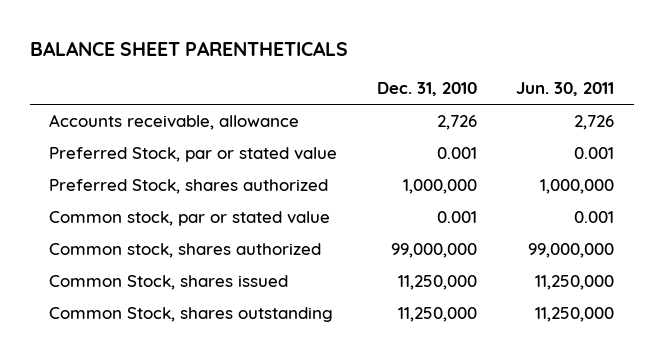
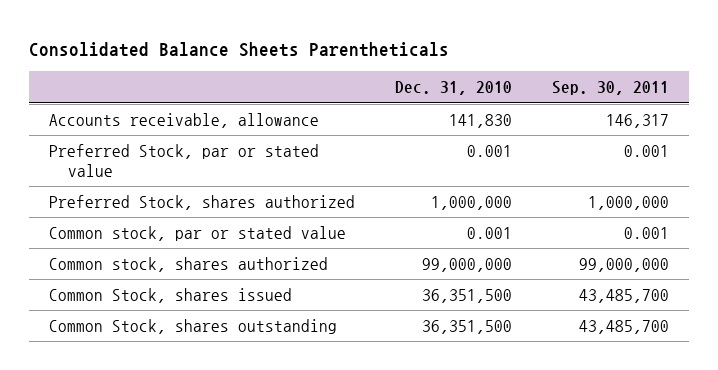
[29,40,348,56] BALANCE SHEET PARENTHETICALS -> [29,41,450,57] Consolidated Balance Sheets Parentheticals
[516,82,615,97] Jun. 30, 2011 -> none
none -> [552,81,670,96] Sep. 30, 2011
[436,114,477,130] 2,726 -> [449,113,513,128] 141,830
[397,274,477,290] 11,250,000 -> [422,288,513,303] 36,351,500
[397,306,477,322] 11,250,000 -> [422,319,513,334] 36,351,500

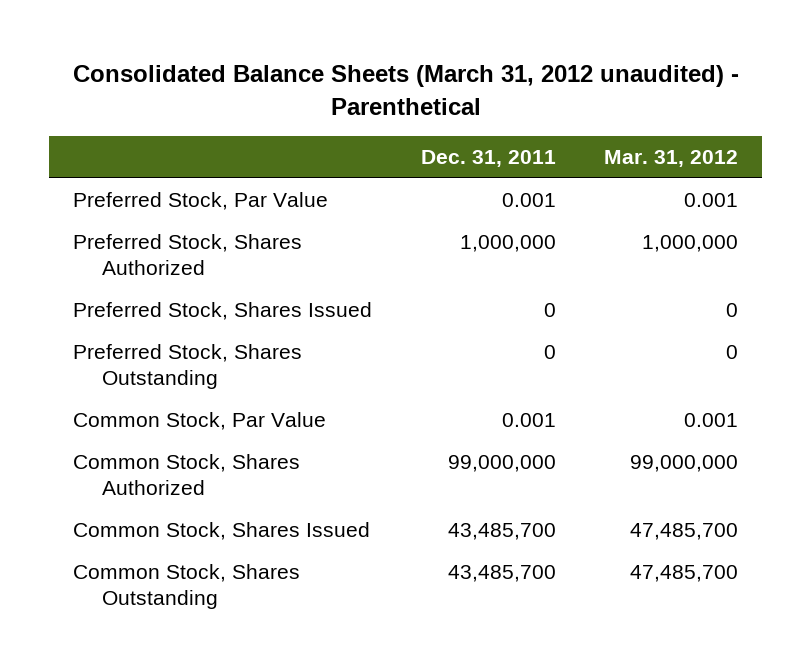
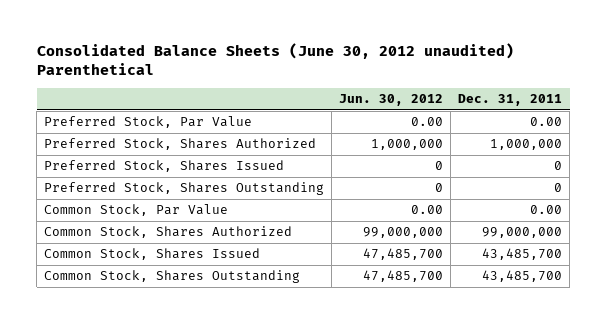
[72,64,739,115] Consolidated Balance Sheets (March 31, 2012 unaudited) - Parenthetical -> [36,42,514,76] Consolidated Balance Sheets (June 30, 2012 unaudited) Parenthetical
[603,150,738,168] Mar. 31, 2012 -> none
none -> [339,94,444,107] Jun. 30, 2012
[501,193,556,208] 0.001 -> [530,117,563,127] 0.00
[501,413,556,428] 0.001 -> [530,205,563,215] 0.00

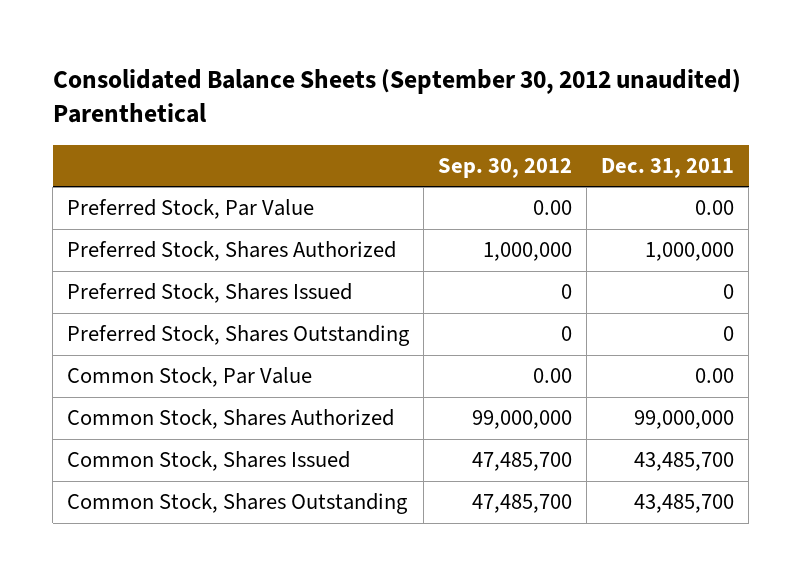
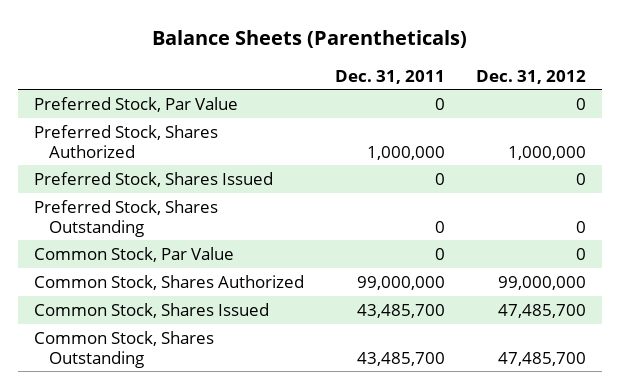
[52,68,741,124] Consolidated Balance Sheets (September 30, 2012 unaudited) Parenthetical -> [152,29,468,48] Balance Sheets (Parentheticals)
[438,157,573,178] Sep. 30, 2012 -> none
none -> [476,69,587,84] Dec. 31, 2012
[695,200,735,216] 0.00 -> [435,97,446,110] 0
[695,368,735,384] 0.00 -> [435,247,446,260] 0

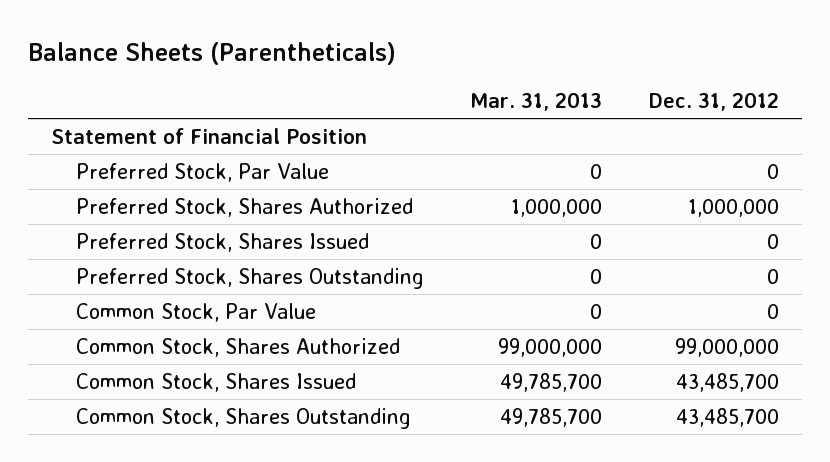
[335,69,446,84] Dec. 31, 2011 -> none
none -> [470,92,603,112] Mar. 31, 2013
none -> [50,127,367,144] Statement of Financial Position
[498,303,587,318] 47,485,700 -> [675,372,779,392] 43,485,700
[498,351,587,366] 47,485,700 -> [675,407,779,427] 43,485,700

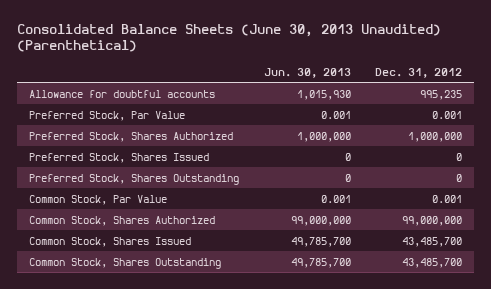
[27,42,396,66] Balance Sheets (Parentheticals) -> [16,23,441,53] Consolidated Balance Sheets (June 30, 2013 Unaudited) (Parenthetical)
[470,92,603,112] Mar. 31, 2013 -> none
none -> [263,67,351,78] Jun. 30, 2013
[50,127,367,144] Statement of Financial Position -> none
none -> [29,89,216,98] Allowance for doubtful accounts
[766,163,779,179] 0 -> [431,110,462,119] 0.001
[766,303,779,319] 0 -> [431,194,462,203] 0.001

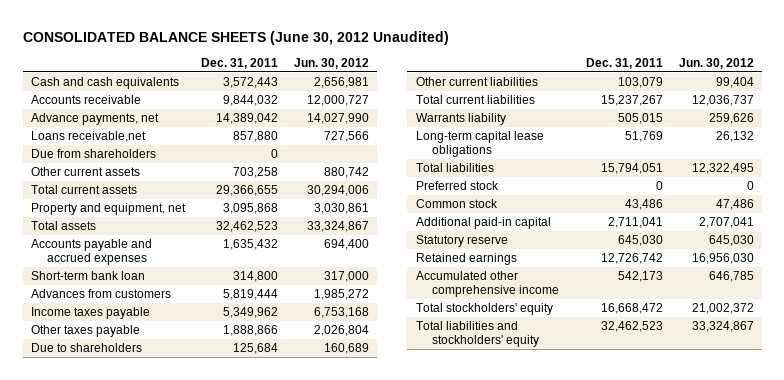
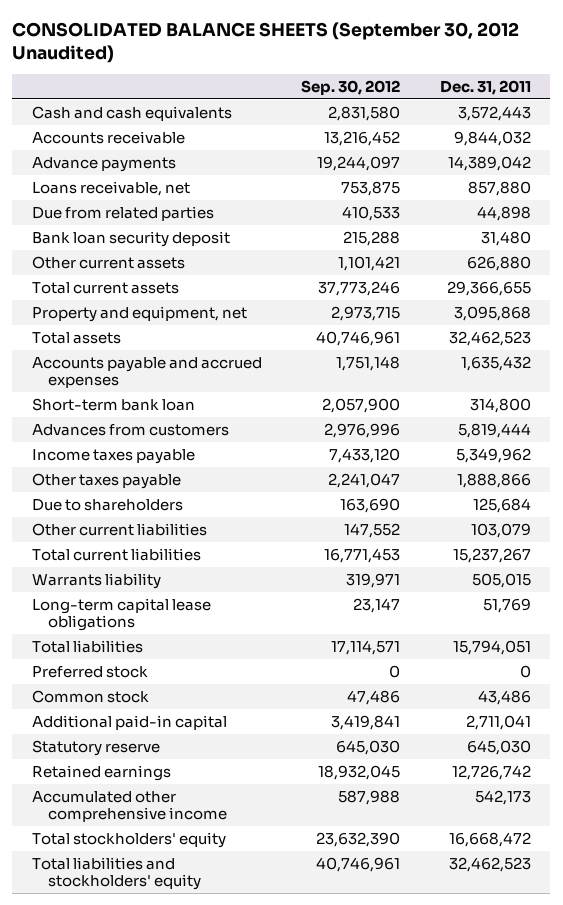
[22,30,449,45] CONSOLIDATED BALANCE SHEETS (June 30, 2012 Unaudited) -> [12,21,520,64] CONSOLIDATED BALANCE SHEETS (September 30, 2012 Unaudited)
[293,57,369,69] Jun. 30, 2012 -> none
none -> [301,79,401,95] Sep. 30, 2012
[30,149,156,159] Due from shareholders -> none
[30,113,159,126] Advance payments, net -> [32,156,177,172] Advance payments
[30,131,146,143] Loans receivable,net -> [32,180,191,196] Loans receivable, net
none -> [32,205,215,221] Due from related parties
none -> [32,230,231,247] Bank loan security deposit
[232,167,278,179] 703,258 -> [466,255,531,271] 626,880

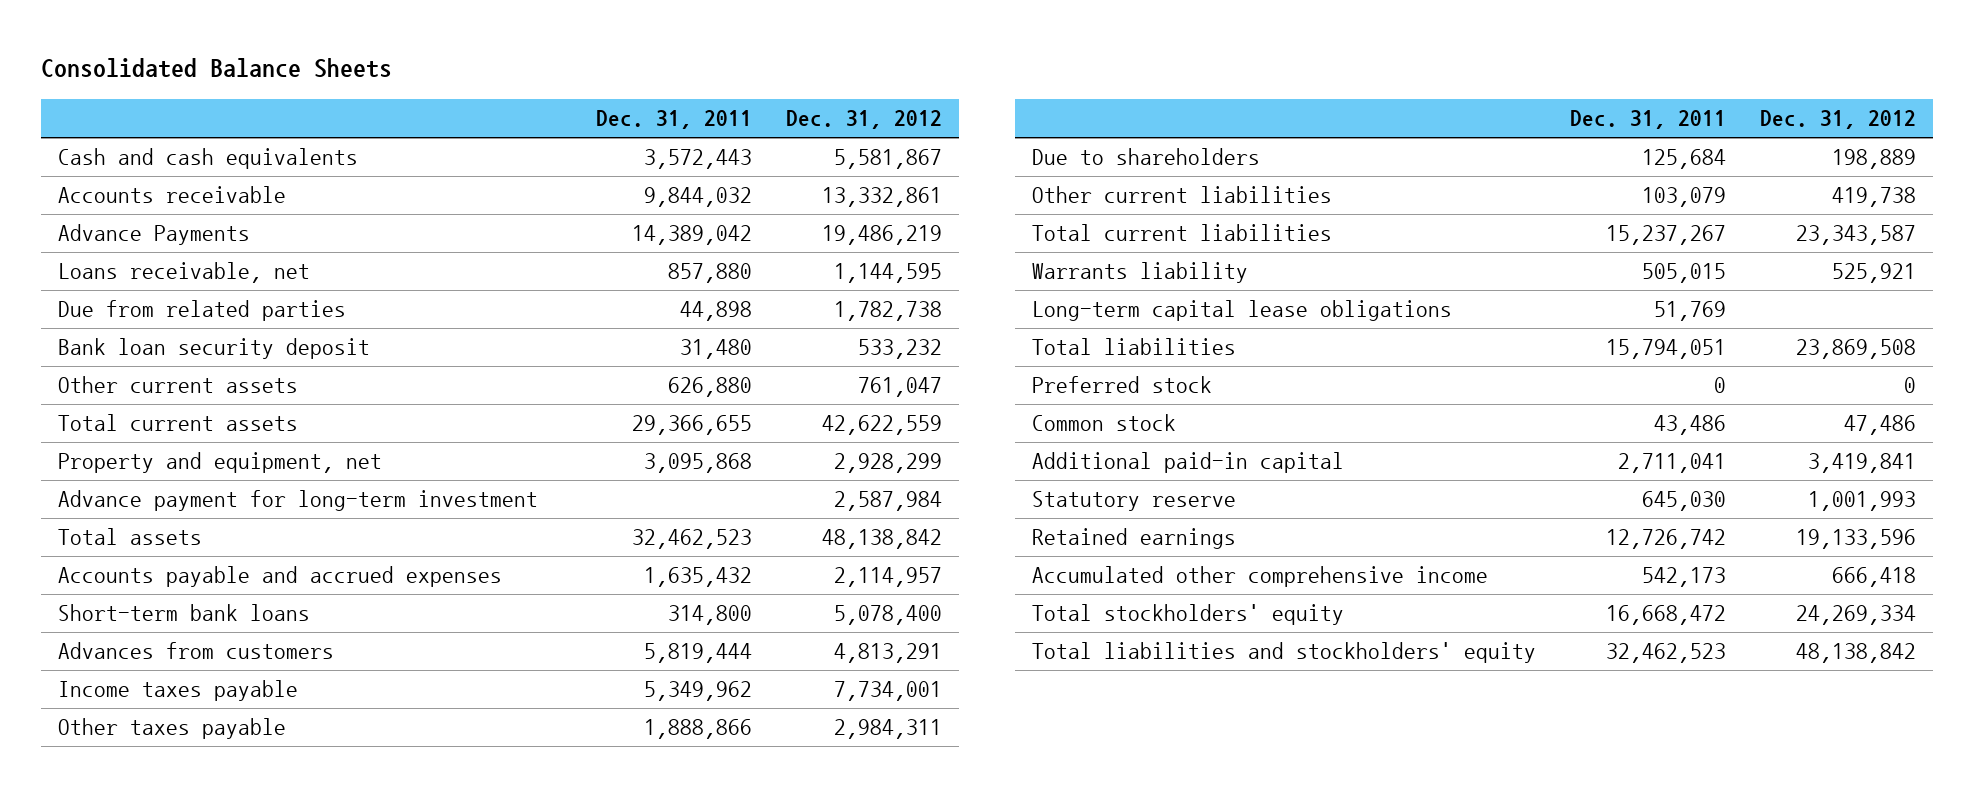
[12,21,520,64] CONSOLIDATED BALANCE SHEETS (September 30, 2012 Unaudited) -> [40,57,392,78] Consolidated Balance Sheets
[301,79,401,95] Sep. 30, 2012 -> none
none -> [785,110,942,130] Dec. 31, 2012
[32,156,177,172] Advance payments -> [57,224,250,246] Advance Payments
none -> [57,490,538,512] Advance payment for long-term investment
[32,397,196,411] Short-term bank loan -> [57,604,310,622] Short-term bank loans

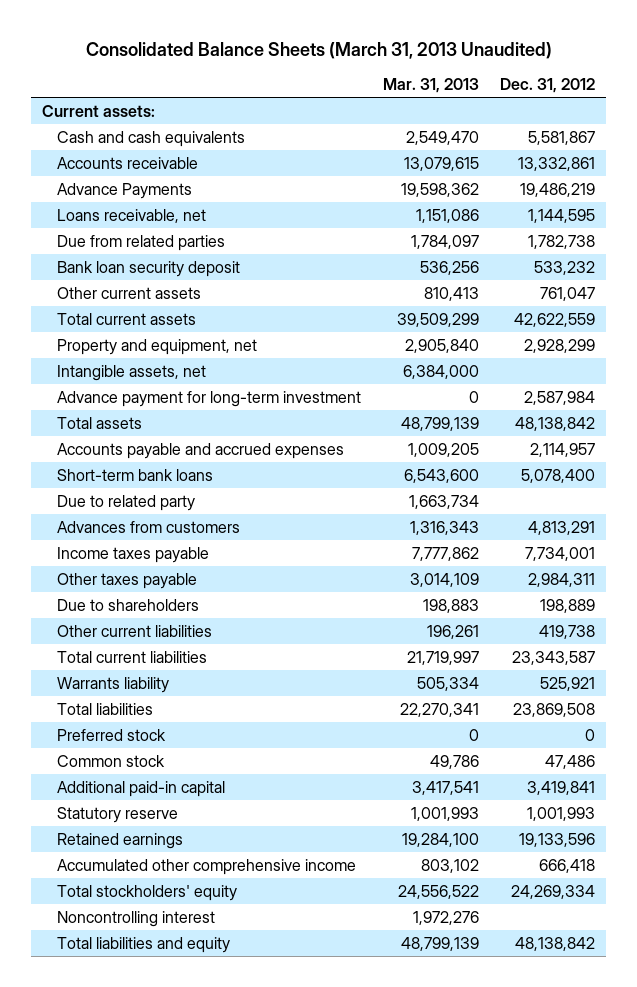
[40,57,392,78] Consolidated Balance Sheets -> [85,41,552,59] Consolidated Balance Sheets (March 31, 2013 Unaudited)
[595,110,752,130] Dec. 31, 2011 -> none
none -> [382,78,479,94] Mar. 31, 2013
none -> [42,104,156,117] Current assets:
none -> [56,364,206,381] Intangible assets, net
none -> [56,494,195,511] Due to related party
[1032,300,1453,322] Long-term capital lease obligations -> none
none -> [56,910,215,927] Noncontrolling interest
[1032,642,1537,664] Total liabilities and stockholders' equity -> [56,936,230,953] Total liabilities and equity

